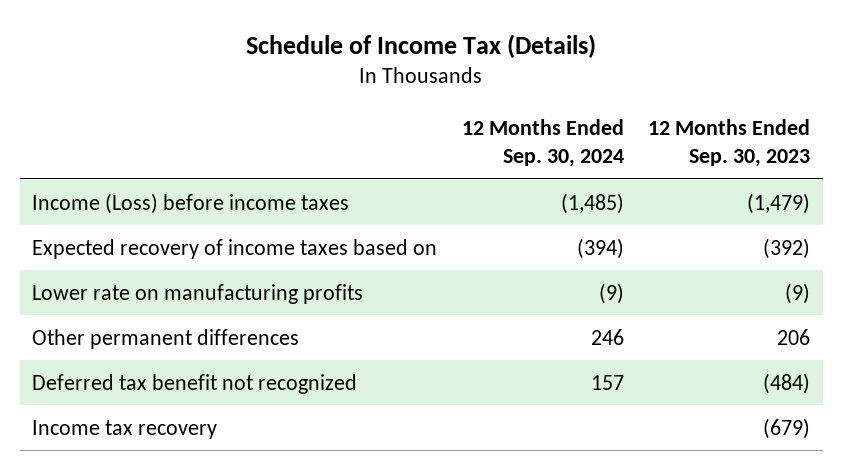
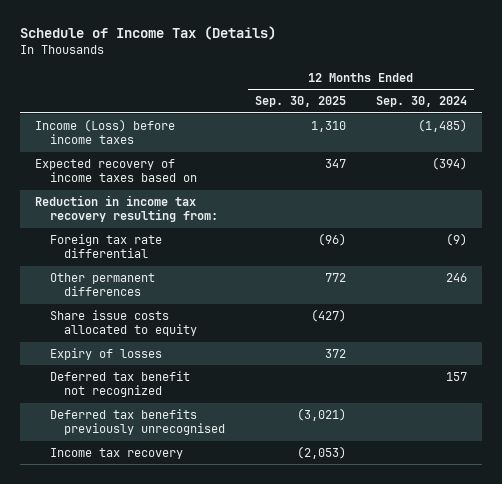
[648,118,811,168] 12 Months Ended Sep. 30, 2023 -> none
none -> [254,96,346,108] Sep. 30, 2025
[31,283,363,304] Lower rate on manufacturing profits -> none
none -> [35,194,218,223] Reduction in income tax recovery resulting from:
none -> [49,233,162,259] Foreign tax rate differential
none -> [49,309,198,337] Share issue costs allocated to equity
none -> [49,347,162,360] Expiry of losses
none -> [49,408,226,436] Deferred tax benefits previously unrecognised

